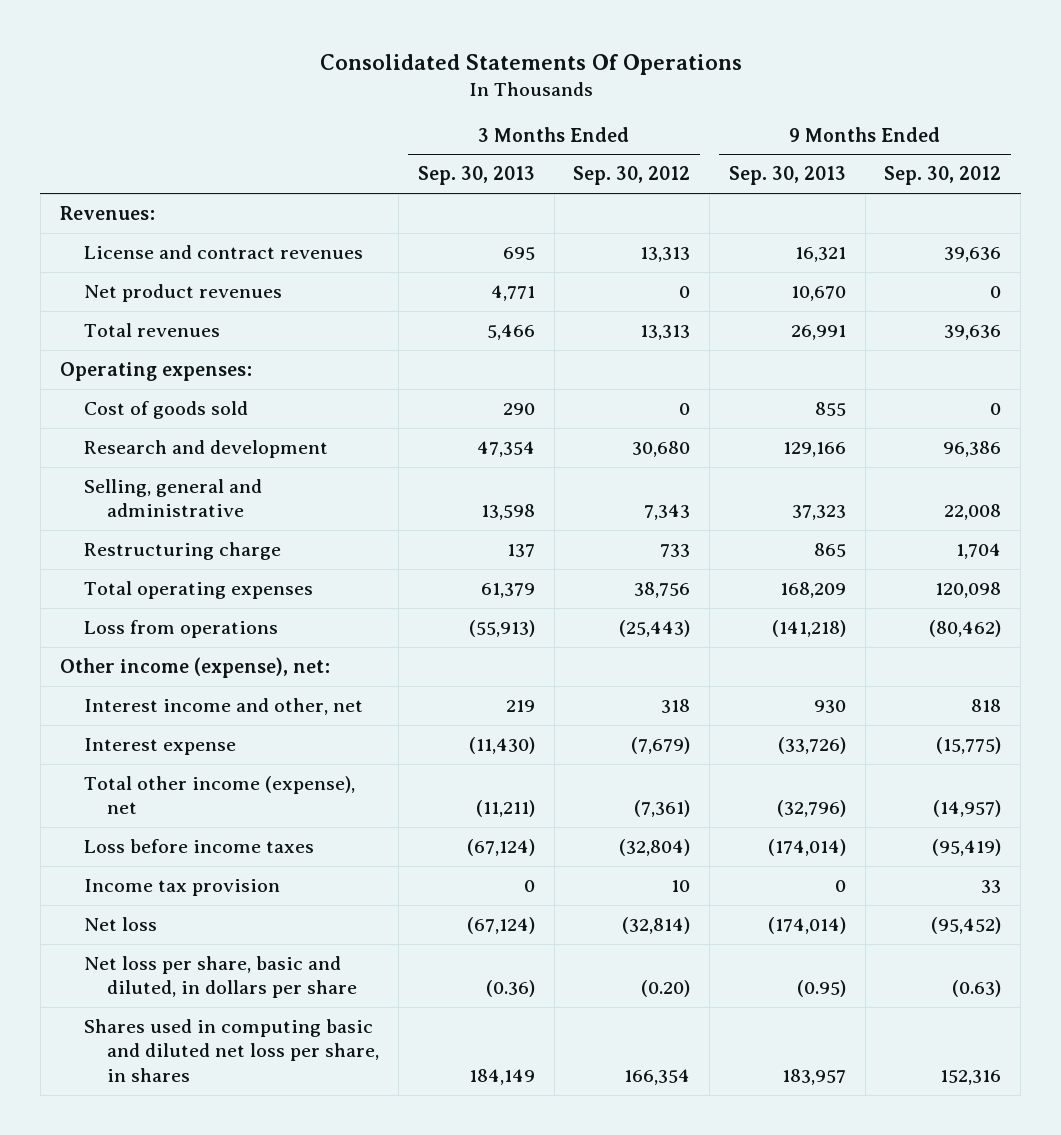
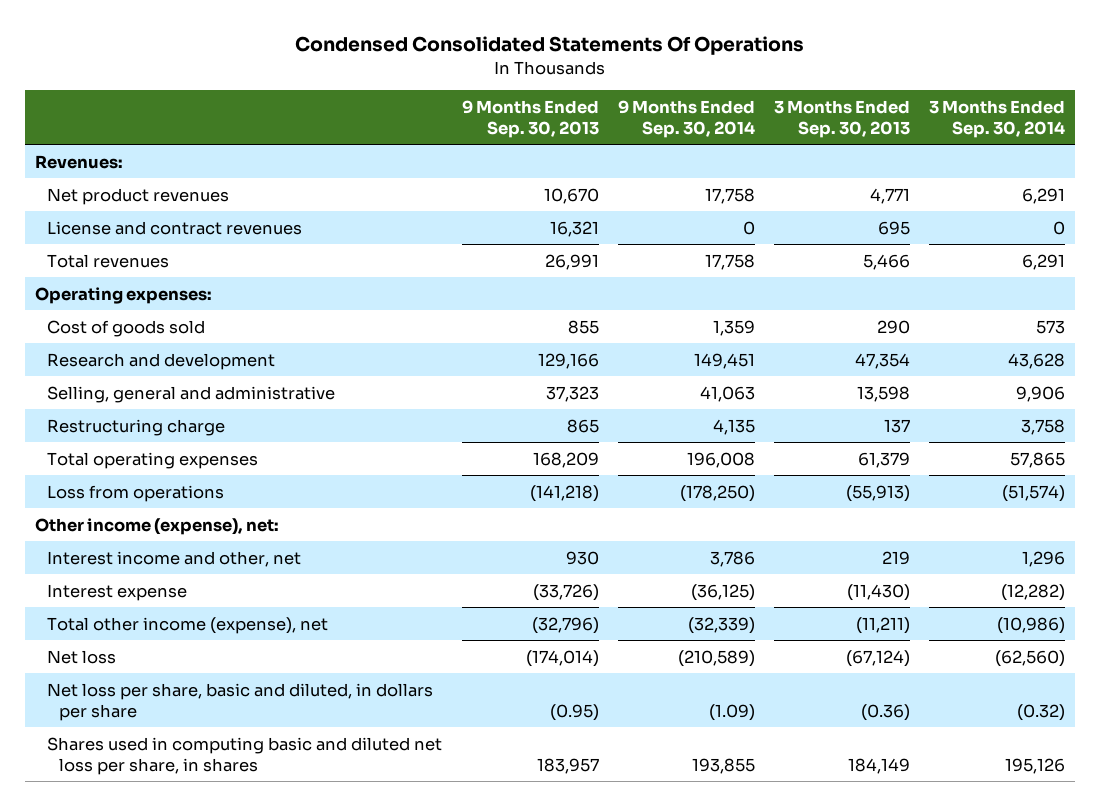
[319,54,742,76] Consolidated Statements Of Operations -> [295,36,805,56] Condensed Consolidated Statements Of Operations
[573,166,691,186] Sep. 30, 2012 -> none
[884,166,1002,186] Sep. 30, 2012 -> none
none -> [617,99,755,138] 9 Months Ended Sep. 30, 2014
none -> [929,99,1066,138] 3 Months Ended Sep. 30, 2014
[83,244,363,259] License and contract revenues -> [47,220,303,235] License and contract revenues
[83,838,314,853] Loss before income taxes -> none
[83,878,280,896] Income tax provision -> none

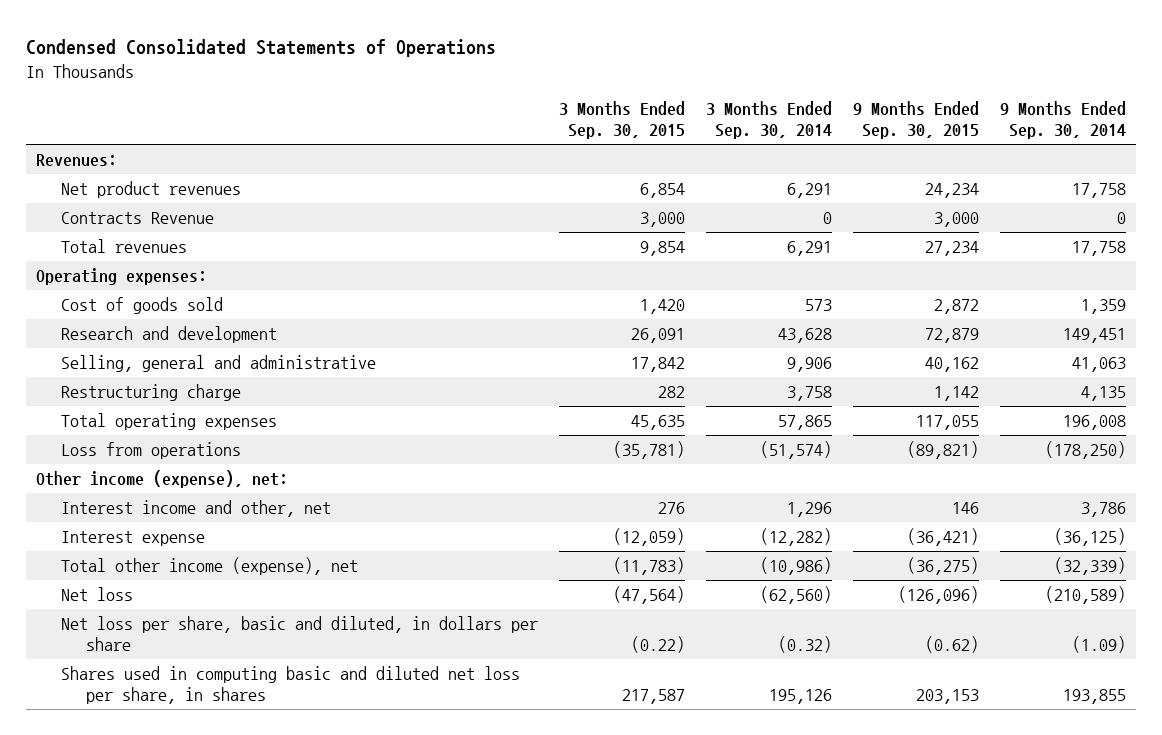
[295,36,805,56] Condensed Consolidated Statements Of Operations -> [25,38,496,57] Condensed Consolidated Statements of Operations
[461,99,599,138] 9 Months Ended Sep. 30, 2013 -> none
[774,99,911,138] 3 Months Ended Sep. 30, 2013 -> none
none -> [558,101,685,140] 3 Months Ended Sep. 30, 2015
none -> [852,101,979,140] 9 Months Ended Sep. 30, 2015
[47,220,303,235] License and contract revenues -> none
none -> [60,212,214,225] Contracts Revenue

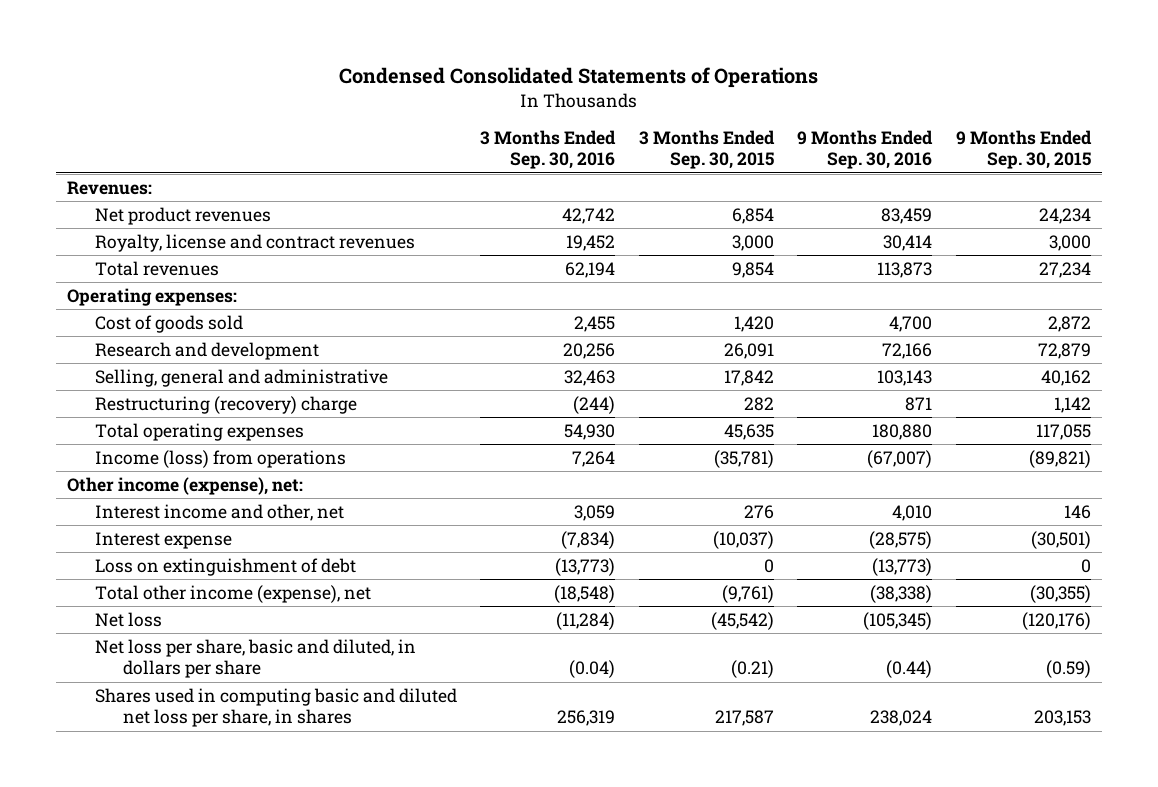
[705,101,832,140] 3 Months Ended Sep. 30, 2014 -> none
[999,101,1126,140] 9 Months Ended Sep. 30, 2014 -> none
none -> [480,129,617,170] 3 Months Ended Sep. 30, 2016
none -> [797,129,934,170] 9 Months Ended Sep. 30, 2016
[60,212,214,225] Contracts Revenue -> [95,233,416,252] Royalty, license and contract revenues
[60,384,241,402] Restructuring charge -> [95,395,358,414] Restructuring (recovery) charge
[60,442,241,460] Loss from operations -> [95,449,347,468] Income (loss) from operations
[612,528,685,547] (12,059) -> [712,530,774,549] (10,037)
[906,528,979,547] (36,421) -> [1030,530,1091,549] (30,501)
none -> [95,557,357,576] Loss on extinguishment of debt
[612,557,685,576] (11,783) -> [721,584,774,603] (9,761)
[906,557,979,576] (36,275) -> [1029,584,1091,603] (30,355)
[612,586,685,605] (47,564) -> [710,611,774,630] (45,542)
[897,586,979,605] (126,096) -> [1021,611,1091,630] (120,176)
[630,636,685,654] (0.22) -> [730,660,774,679] (0.21)
[924,636,979,654] (0.62) -> [1045,660,1091,679] (0.59)

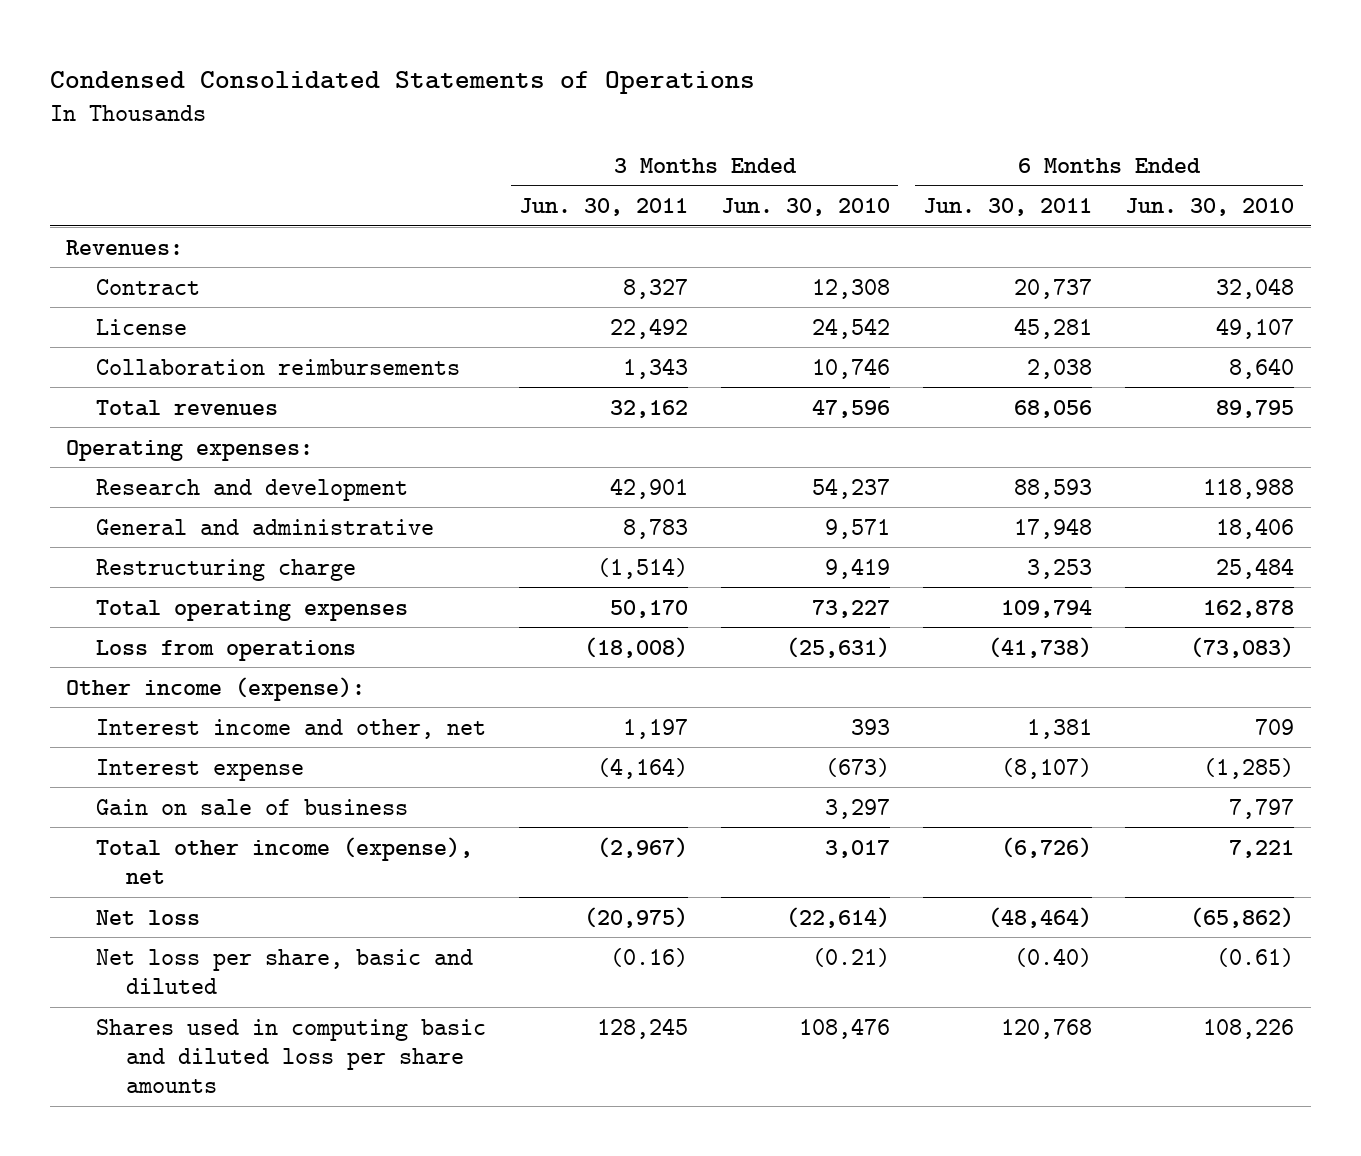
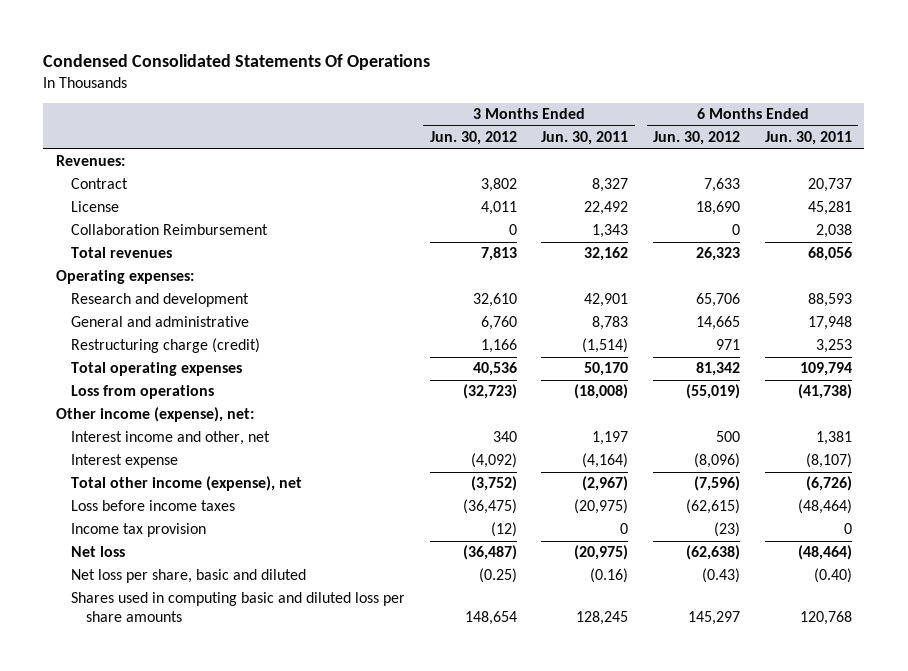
[49,70,755,94] Condensed Consolidated Statements of Operations -> [43,54,431,71] Condensed Consolidated Statements Of Operations
[721,198,891,217] Jun. 30, 2010 -> none
[1125,198,1295,217] Jun. 30, 2010 -> none
none -> [429,131,517,146] Jun. 30, 2012
none -> [653,131,741,146] Jun. 30, 2012
[96,358,461,375] Collaboration reimbursements -> [70,224,268,236] Collaboration Reimbursement
[96,558,357,581] Restructuring charge -> [70,338,260,354] Restructuring charge (credit)
[66,676,366,701] Other income (expense): -> [55,407,254,423] Other income (expense), net:
[96,798,409,815] Gain on sale of business -> none
none -> [70,500,235,512] Loss before income taxes
none -> [70,523,206,538] Income tax provision

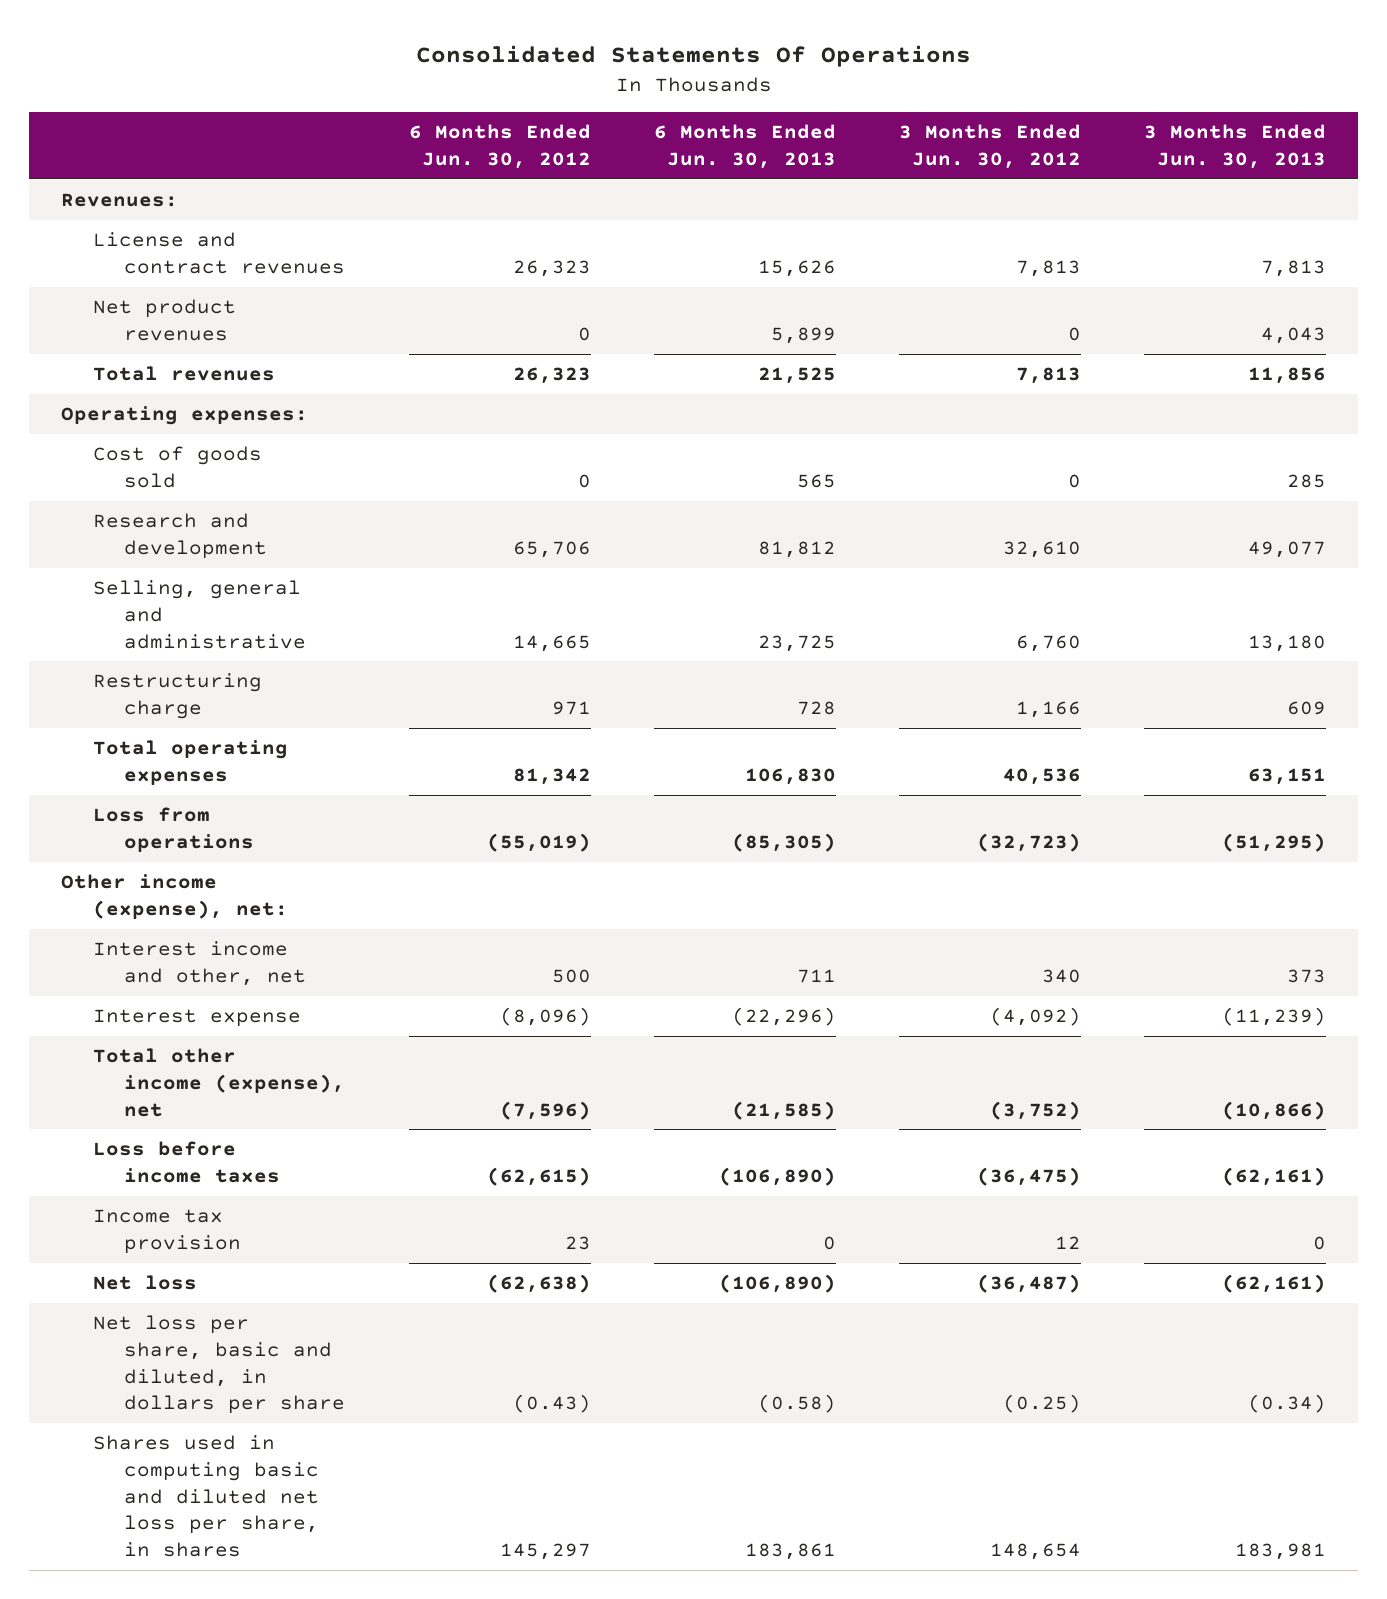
[43,54,431,71] Condensed Consolidated Statements Of Operations -> [415,45,971,68] Consolidated Statements Of Operations
[541,131,629,146] Jun. 30, 2011 -> none
[765,131,853,146] Jun. 30, 2011 -> none
none -> [653,124,836,169] 6 Months Ended Jun. 30, 2013
none -> [1144,124,1327,169] 3 Months Ended Jun. 30, 2013
[70,178,128,190] Contract -> none
[70,201,119,213] License -> none
[70,224,268,236] Collaboration Reimbursement -> none
none -> [92,232,346,274] License and contract revenues
none -> [92,299,236,341] Net product revenues
none -> [92,446,262,488] Cost of goods sold
[70,316,249,328] General and administrative -> [92,580,307,649] Selling, general and administrative
[70,338,260,354] Restructuring charge (credit) -> [92,673,262,719] Restructuring charge
[490,522,517,538] (12) -> [1055,1235,1082,1249] 12
[714,522,741,538] (23) -> [564,1235,591,1250] 23
[70,569,306,584] Net loss per share, basic and diluted -> [92,1315,346,1415] Net loss per share, basic and diluted, in dollars per share
[70,592,405,623] Shares used in computing basic and diluted loss per share amounts -> [92,1435,320,1558] Shares used in computing basic and diluted net loss per share, in shares

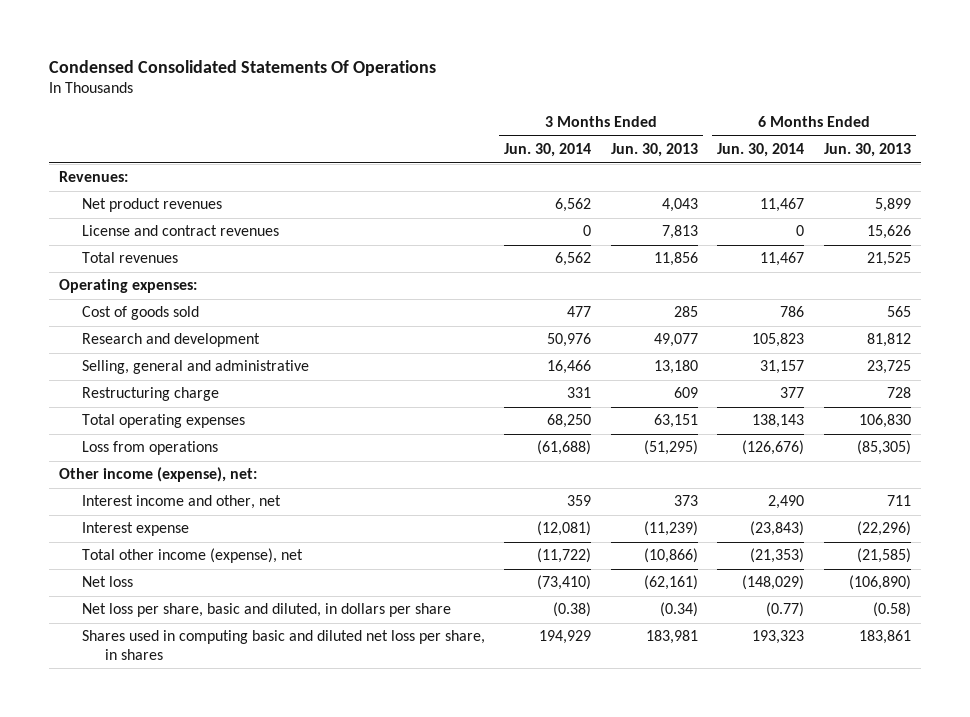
[415,45,971,68] Consolidated Statements Of Operations -> [48,59,436,76] Condensed Consolidated Statements Of Operations
[408,124,591,169] 6 Months Ended Jun. 30, 2012 -> none
[899,124,1082,169] 3 Months Ended Jun. 30, 2012 -> none
none -> [504,143,592,158] Jun. 30, 2014
none -> [717,143,805,158] Jun. 30, 2014
[92,232,346,274] License and contract revenues -> [81,225,279,237] License and contract revenues
[92,1141,281,1183] Loss before income taxes -> none
[92,1209,242,1254] Income tax provision -> none

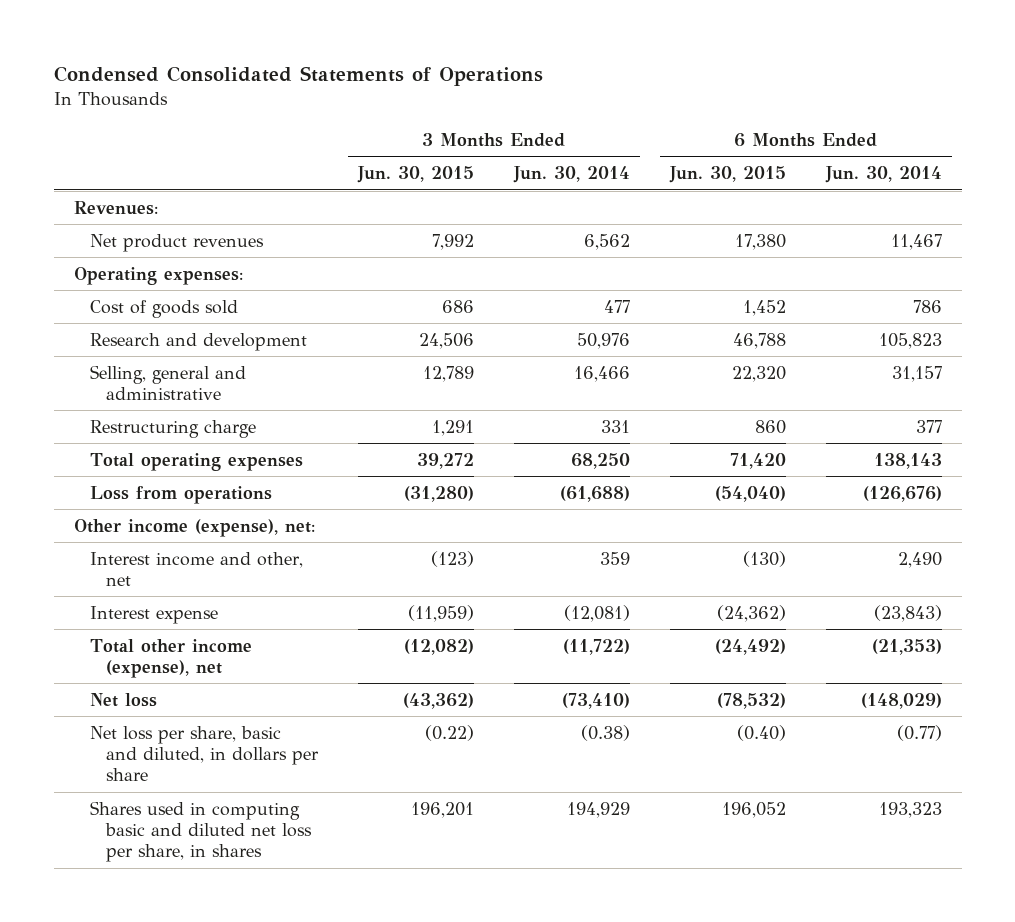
[48,59,436,76] Condensed Consolidated Statements Of Operations -> [53,66,543,87] Condensed Consolidated Statements of Operations
[610,143,698,158] Jun. 30, 2013 -> none
[823,143,911,158] Jun. 30, 2013 -> none
none -> [357,166,475,184] Jun. 30, 2015
none -> [668,166,786,184] Jun. 30, 2015
[81,225,279,237] License and contract revenues -> none
[81,252,178,264] Total revenues -> none

